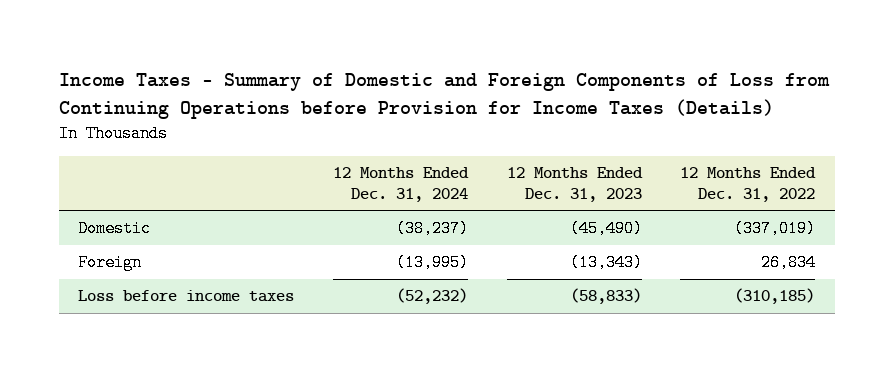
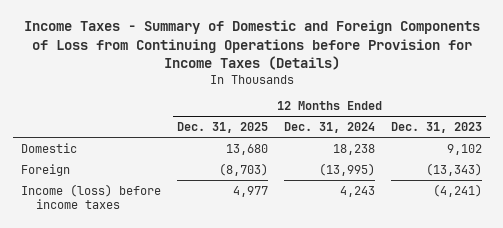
[680,167,817,203] 12 Months Ended Dec. 31, 2022 -> none
none -> [177,122,269,134] Dec. 31, 2025
[395,220,469,238] (38,237) -> [333,143,376,155] 18,238
[569,220,643,238] (45,490) -> [447,143,483,155] 9,102
[77,290,294,303] Loss before income taxes -> [21,183,162,209] Income (loss) before income taxes
[395,288,468,305] (52,232) -> [340,185,376,197] 4,243
[569,288,642,305] (58,833) -> [433,183,483,197] (4,241)

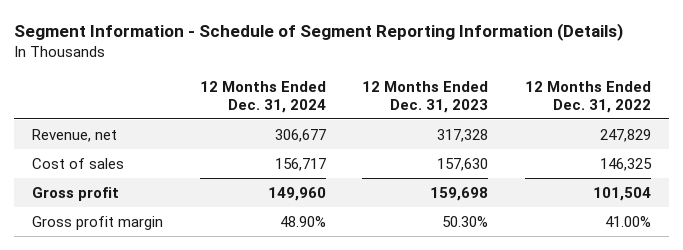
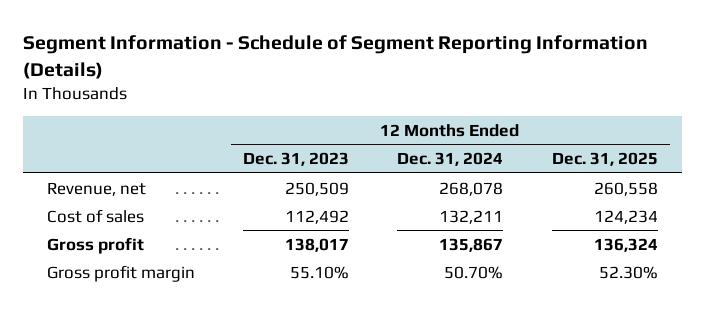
[524,80,651,113] 12 Months Ended Dec. 31, 2022 -> none
none -> [551,152,658,167] Dec. 31, 2025
[274,128,326,142] 306,677 -> [439,181,504,196] 268,078
[437,128,489,142] 317,328 -> [285,181,350,196] 250,509
[274,157,326,171] 156,717 -> [439,209,504,224] 132,211
[437,157,489,171] 157,630 -> [285,209,350,224] 112,492
[267,186,326,201] 149,960 -> [439,237,504,252] 135,867
[430,186,489,201] 159,698 -> [285,237,350,252] 138,017
[279,215,326,227] 48.90% -> [444,265,504,279] 50.70%
[442,215,489,227] 50.30% -> [290,265,350,279] 55.10%

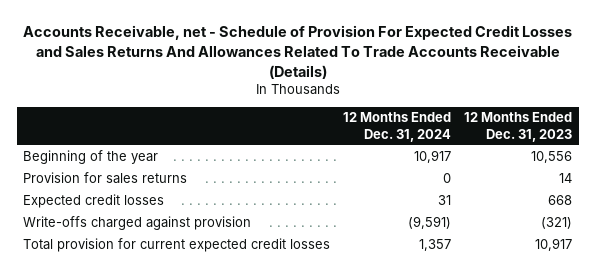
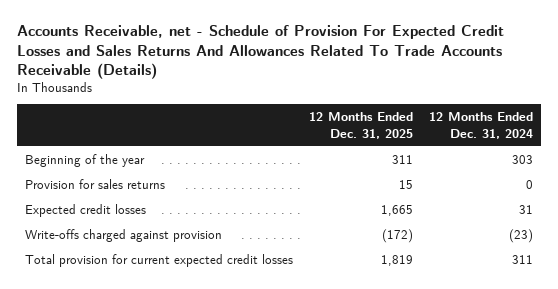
[464,112,573,142] 12 Months Ended Dec. 31, 2023 -> none
none -> [308,112,413,139] 12 Months Ended Dec. 31, 2025
[414,150,452,164] 10,917 -> [511,154,533,164] 303
[408,216,452,230] (9,591) -> [508,228,533,243] (23)
[419,239,452,252] 1,357 -> [511,254,533,264] 311

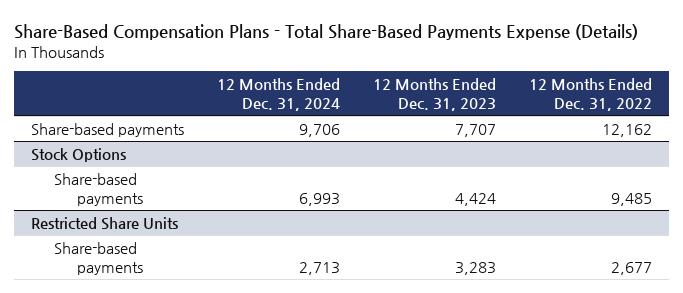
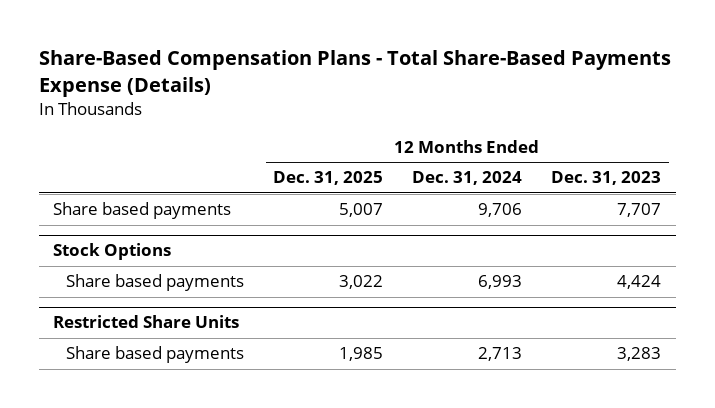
[529,77,653,111] 12 Months Ended Dec. 31, 2022 -> none
none -> [272,171,383,186] Dec. 31, 2025
[30,122,184,137] Share-based payments -> [53,202,232,220] Share based payments
[53,172,143,206] Share-based payments -> [65,274,244,292] Share based payments
[53,241,143,275] Share-based payments -> [65,346,244,364] Share based payments

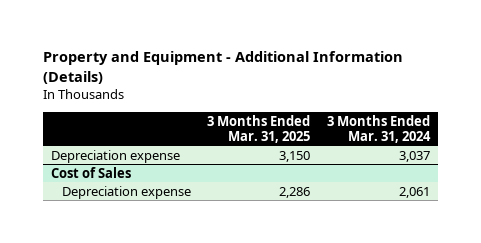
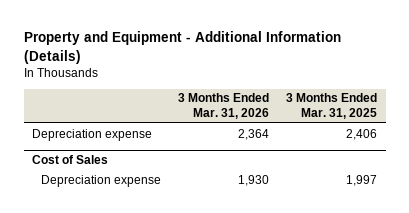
[326,115,431,143] 3 Months Ended Mar. 31, 2024 -> none
none -> [177,93,269,120] 3 Months Ended Mar. 31, 2026
[279,150,311,162] 3,150 -> [346,128,378,140] 2,406
[279,186,311,198] 2,286 -> [346,174,378,186] 1,997

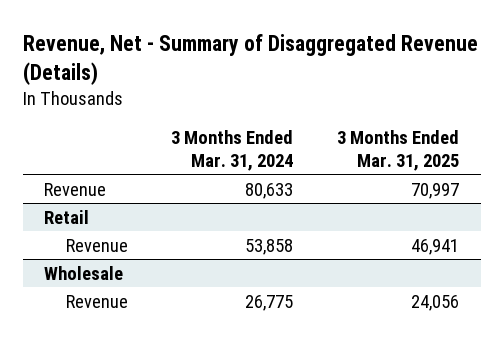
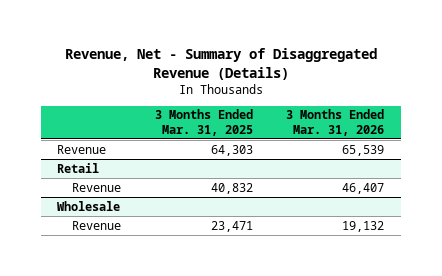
[171,130,294,172] 3 Months Ended Mar. 31, 2024 -> none
none -> [286,109,385,136] 3 Months Ended Mar. 31, 2026
[410,182,459,199] 70,997 -> [210,144,253,156] 64,303
[410,238,459,255] 46,941 -> [210,182,253,194] 40,832
[410,294,459,311] 24,056 -> [210,220,253,232] 23,471

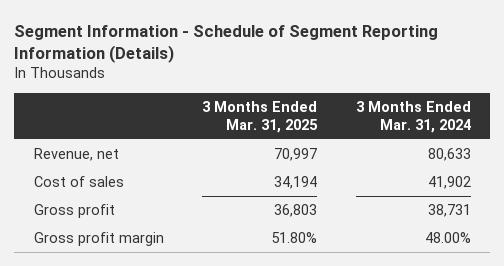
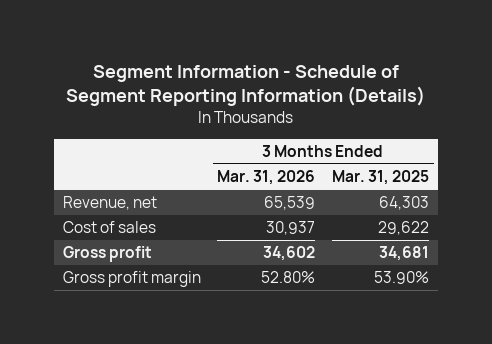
[355,100,471,133] 3 Months Ended Mar. 31, 2024 -> none
none -> [217,170,316,186] Mar. 31, 2026
[274,148,318,162] 70,997 -> [379,196,430,211] 64,303
[274,176,318,190] 34,194 -> [378,221,430,236] 29,622
[274,204,318,218] 36,803 -> [379,246,430,262] 34,681
[271,232,318,244] 51.80% -> [374,271,430,285] 53.90%

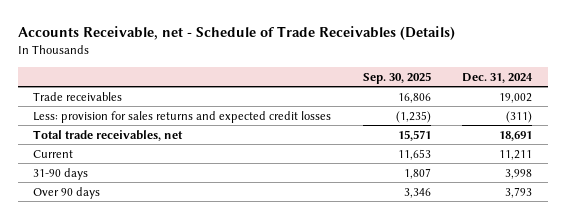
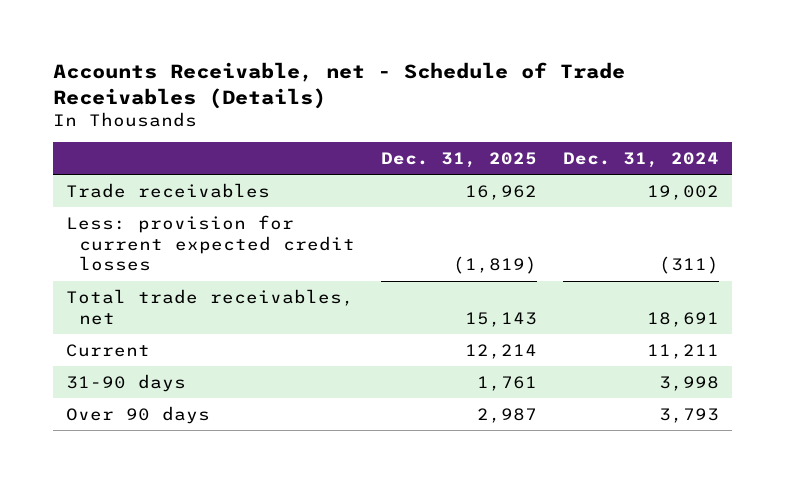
[362,71,431,84] Sep. 30, 2025 -> none
none -> [380,152,537,169] Dec. 31, 2025
[33,110,332,123] Less: provision for sales returns and expected credit losses -> [66,214,355,272] Less: provision for current expected credit losses

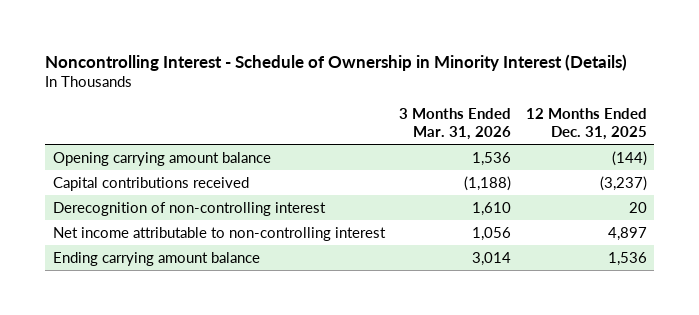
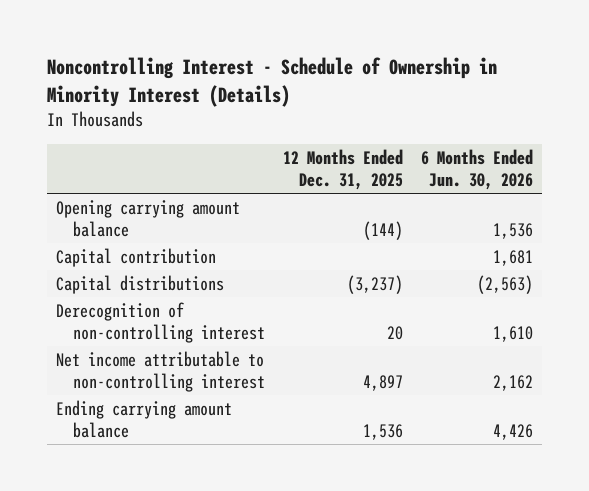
[399,107,512,140] 3 Months Ended Mar. 31, 2026 -> none
none -> [421,149,534,191] 6 Months Ended Jun. 30, 2026
none -> [55,247,216,267] Capital contribution
[52,176,249,191] Capital contributions received -> [55,274,224,294] Capital distributions

